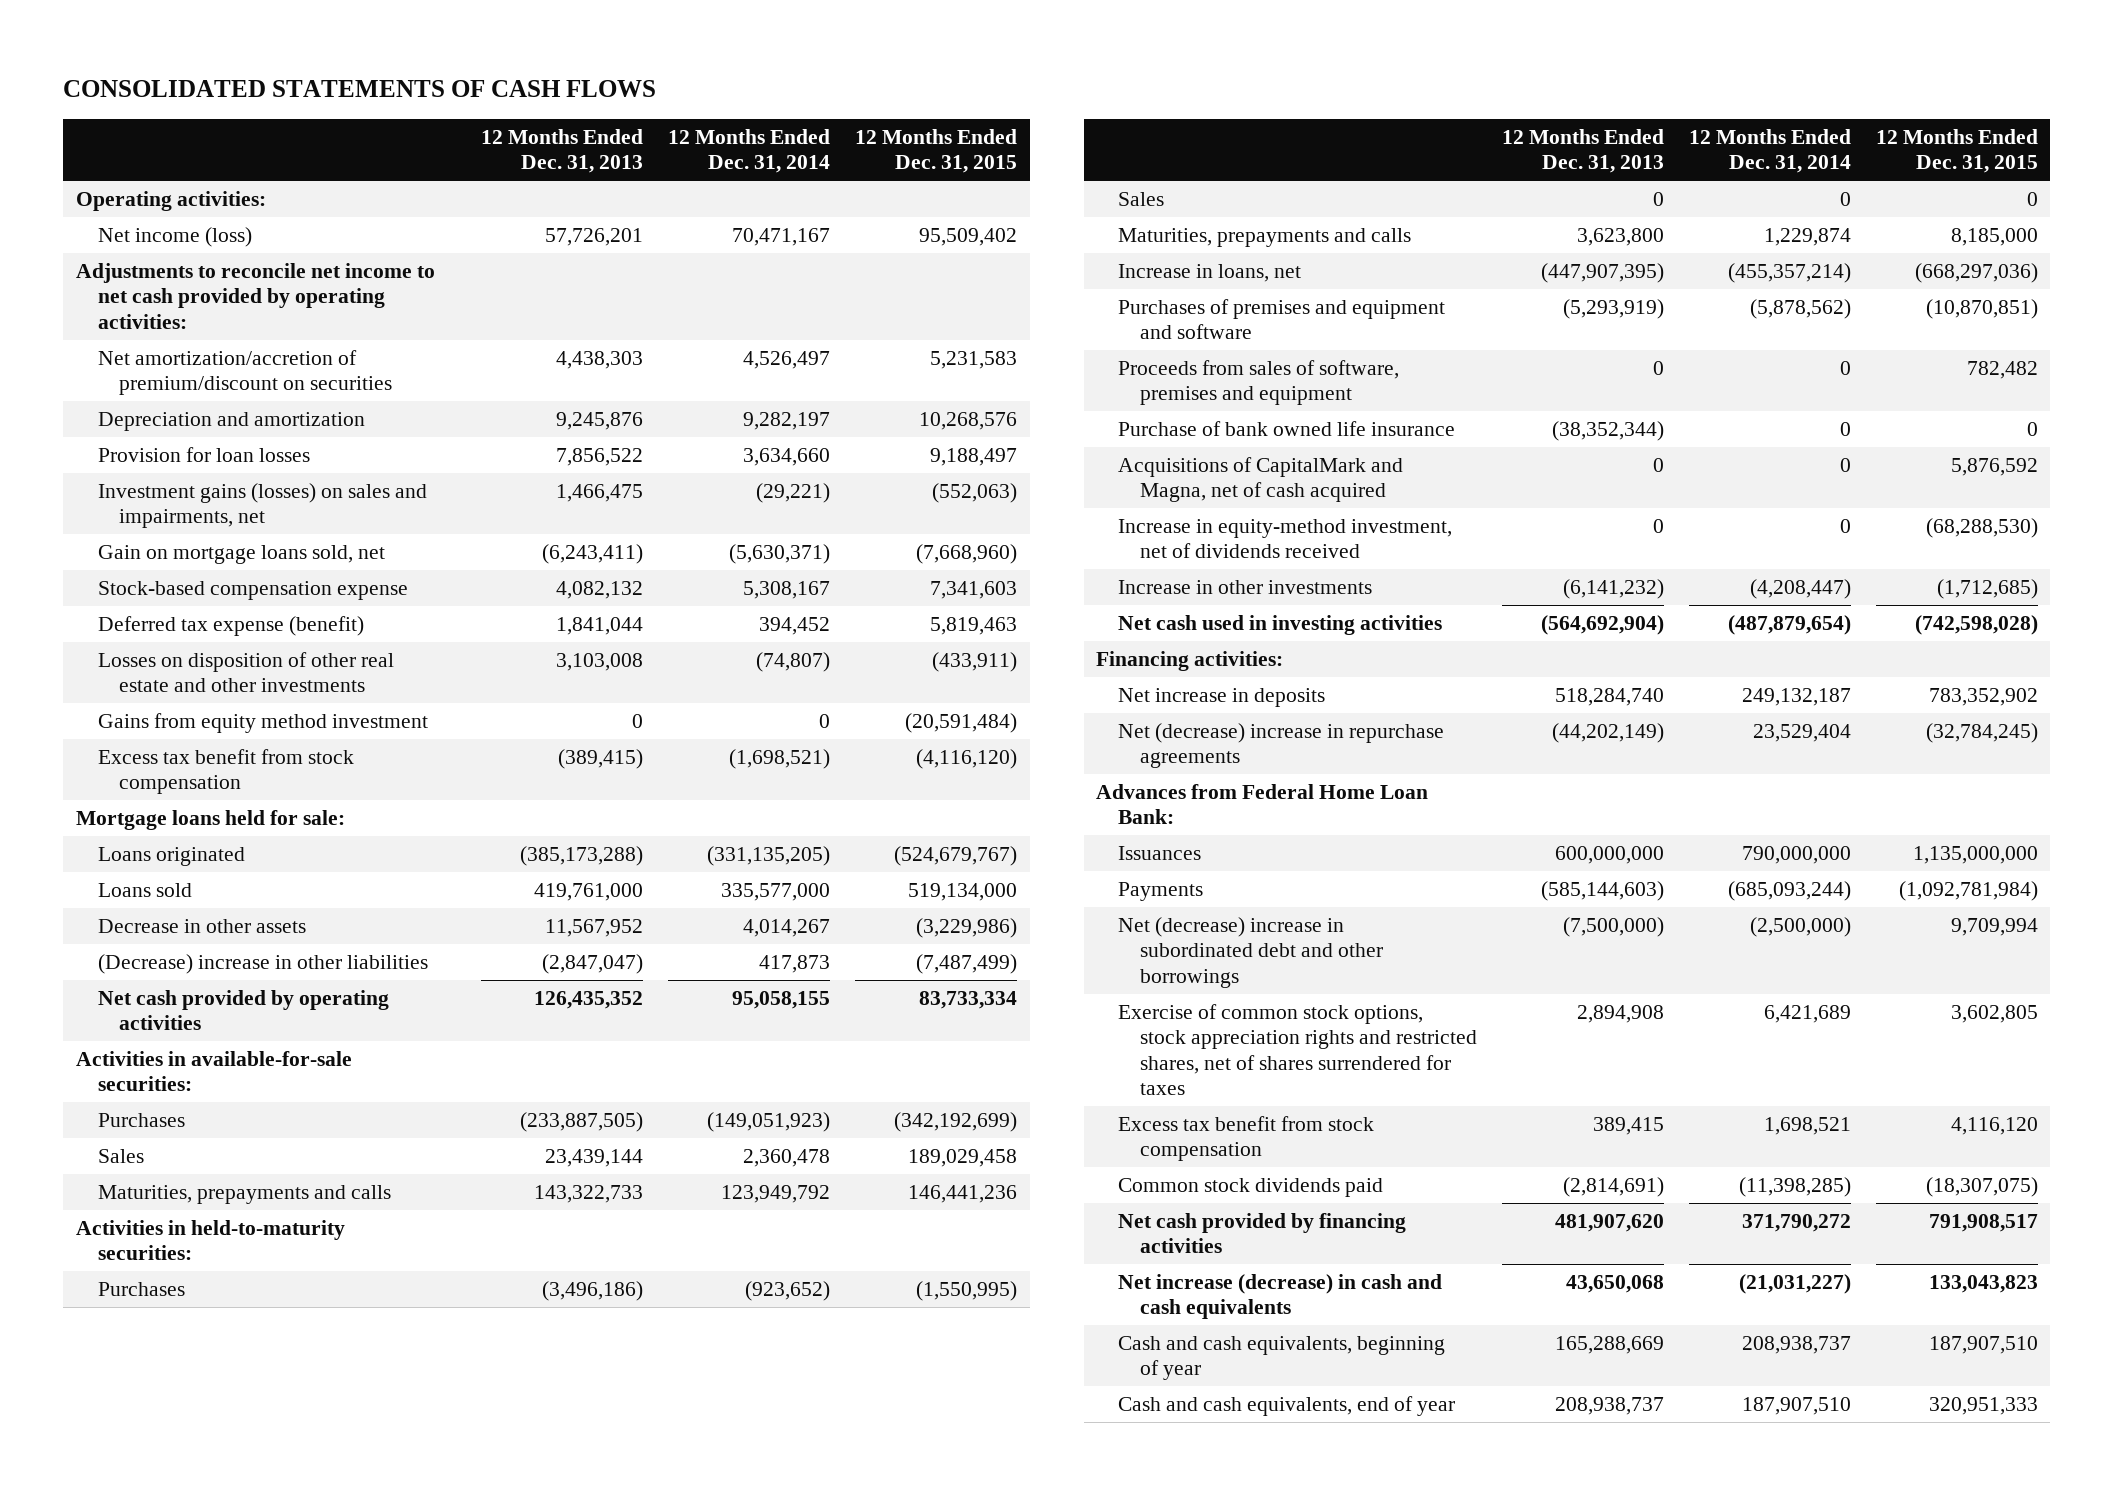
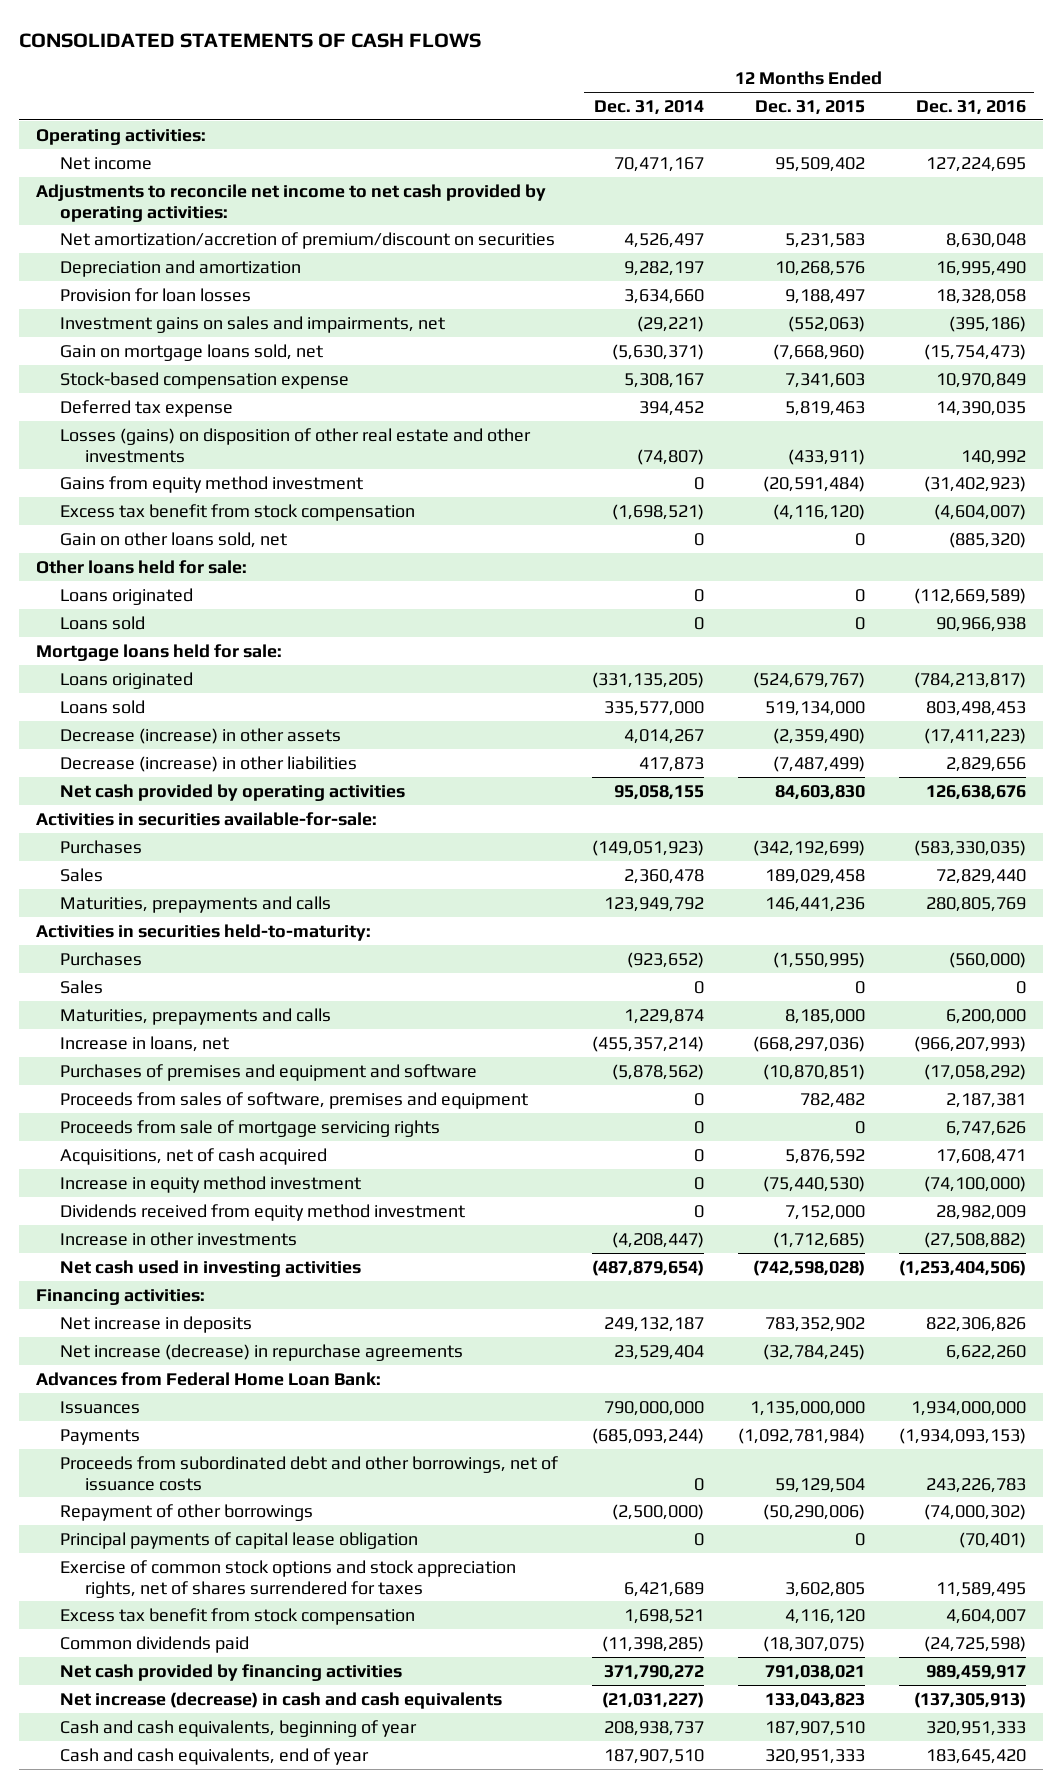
[481,128,644,174] 12 Months Ended Dec. 31, 2013 -> none
none -> [916,99,1027,115] Dec. 31, 2016
[97,227,252,248] Net income (loss) -> [60,156,153,170] Net income
[97,483,427,529] Investment gains (losses) on sales and impairments, net -> [60,315,446,333] Investment gains on sales and impairments, net
[97,616,364,637] Deferred tax expense (benefit) -> [60,399,234,417] Deferred tax expense
[97,652,394,693] Losses on disposition of other real estate and other investments -> [60,427,532,463] Losses (gains) on disposition of other real estate and other investments
none -> [60,531,288,548] Gain on other loans sold, net
none -> [36,559,248,574] Other loans held for sale:
none -> [60,587,194,605] Loans originated
none -> [60,615,146,630] Loans sold
[97,919,306,934] Decrease in other assets -> [60,727,342,744] Decrease (increase) in other assets
[916,918,1018,939] (3,229,986) -> [773,727,866,744] (2,359,490)
[97,954,428,975] (Decrease) increase in other liabilities -> [60,755,358,772] Decrease (increase) in other liabilities
[919,991,1018,1010] 83,733,334 -> [775,784,866,800] 84,603,830
[75,1051,352,1092] Activities in available-for-sale securities: -> [36,811,378,826] Activities in securities available-for-sale:
[75,1220,345,1261] Activities in held-to-maturity securities: -> [36,923,372,941] Activities in securities held-to-maturity:
[1118,421,1456,437] Purchase of bank owned life insurance -> none
none -> [60,1119,441,1137] Proceeds from sale of mortgage servicing rights
[1118,457,1404,503] Acquisitions of CapitalMark and Magna, net of cash acquired -> [60,1147,328,1165] Acquisitions, net of cash acquired
[1118,519,1453,559] Increase in equity-method investment, net of dividends received -> [60,1175,362,1193] Increase in equity method investment
[1925,518,2038,539] (68,288,530) -> [763,1175,866,1192] (75,440,530)
none -> [60,1203,466,1221] Dividends received from equity method investment
[1118,723,1445,769] Net (decrease) increase in repurchase agreements -> [60,1343,464,1361] Net increase (decrease) in repurchase agreements
[1118,917,1384,988] Net (decrease) increase in subordinated debt and other borrowings -> [60,1455,559,1491] Proceeds from subordinated debt and other borrowings, net of issuance costs
[1749,917,1851,938] (2,500,000) -> [694,1477,705,1491] 0
[1950,918,2038,937] 9,709,994 -> [775,1477,866,1493] 59,129,504
none -> [60,1503,314,1521] Repayment of other borrowings
none -> [60,1531,419,1549] Principal payments of capital lease obligation
[1118,1004,1478,1095] Exercise of common stock options, stock appreciation rights and restricted shares, net of shares surrendered for taxes -> [60,1559,517,1598] Exercise of common stock options and stock appreciation rights, net of shares surrendered for taxes
[1118,1178,1384,1198] Common stock dividends paid -> [60,1635,250,1653] Common dividends paid
[1928,1214,2038,1233] 791,908,517 -> [765,1664,866,1680] 791,038,021

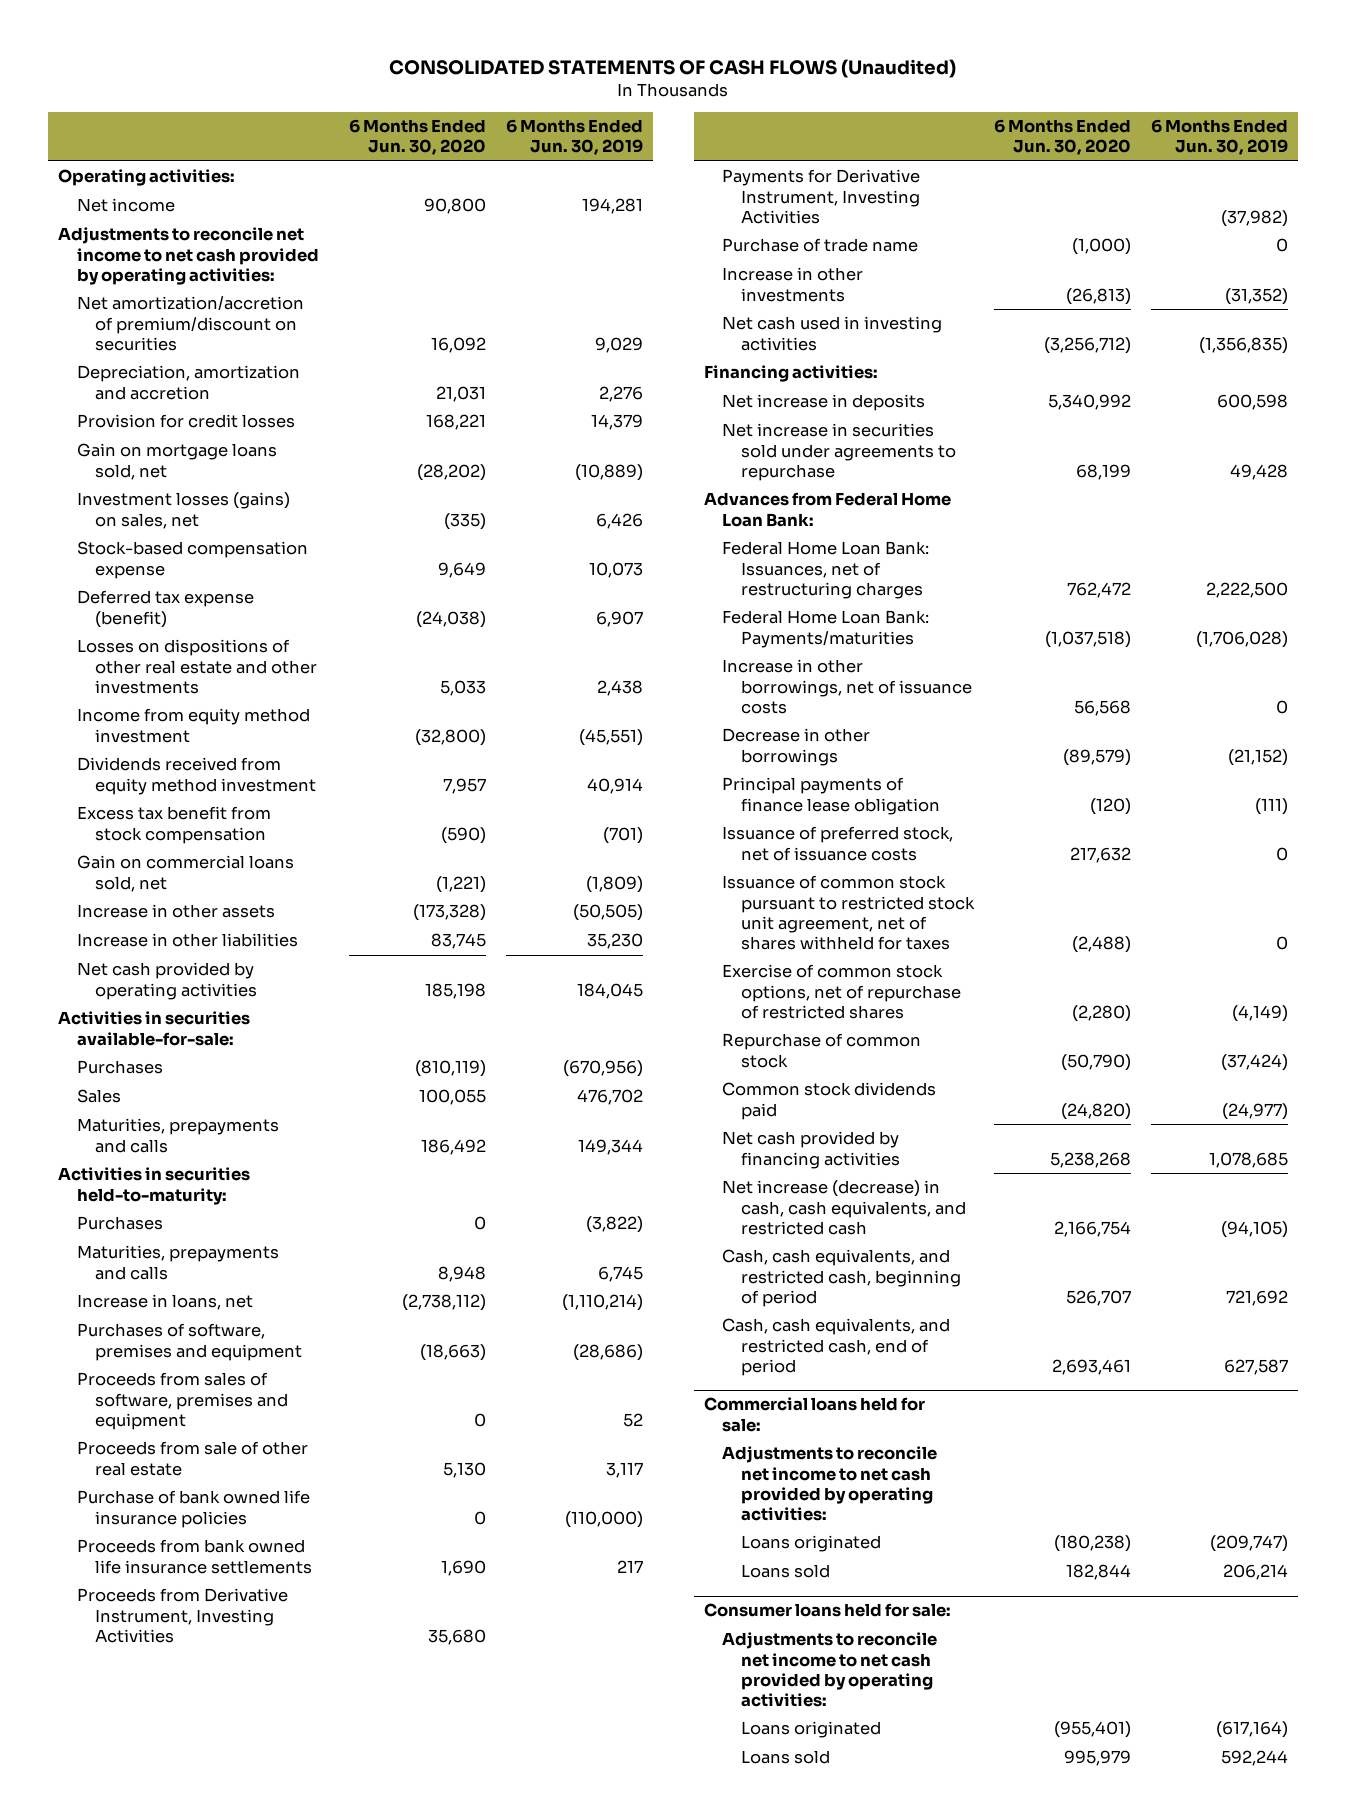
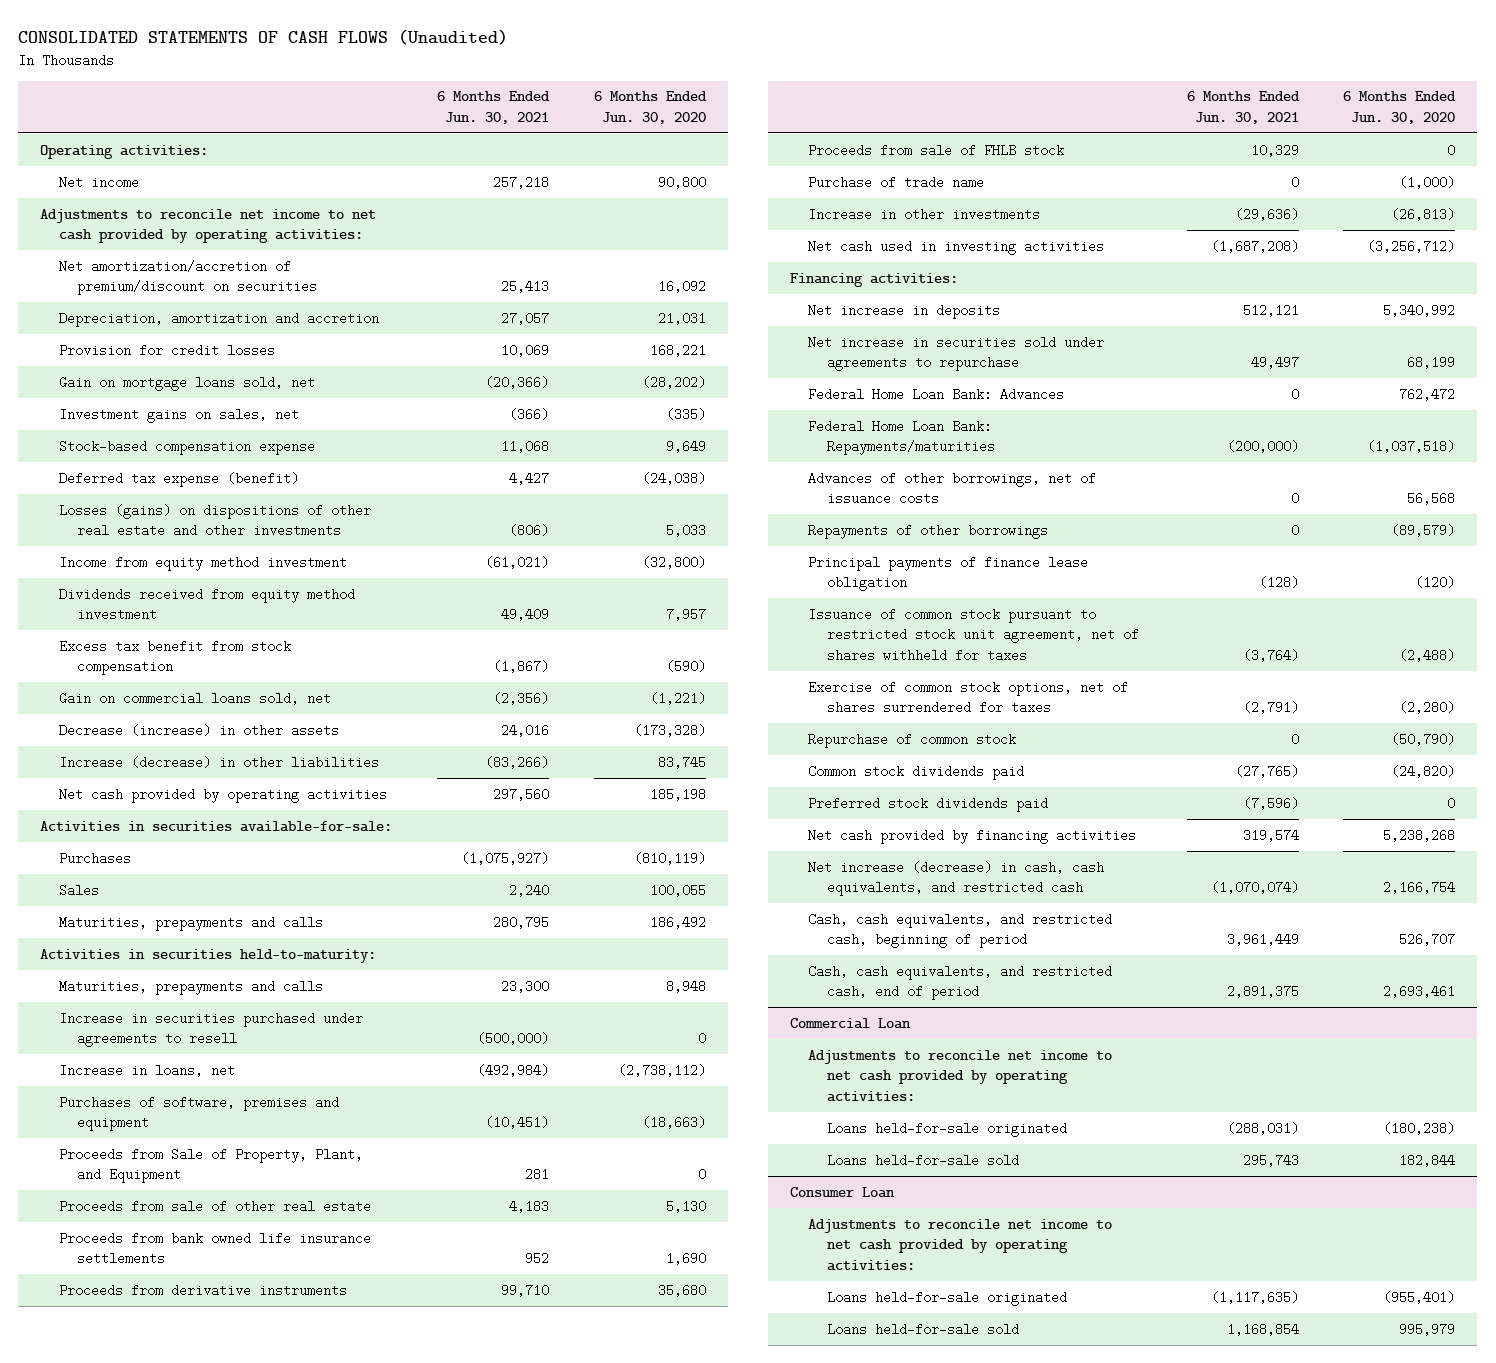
[505,119,643,156] 6 Months Ended Jun. 30, 2019 -> none
none -> [437,91,551,124] 6 Months Ended Jun. 30, 2021
[76,492,290,529] Investment losses (gains) on sales, net -> [58,407,299,423] Investment gains on sales, net
[76,639,318,694] Losses on dispositions of other real estate and other investments -> [58,503,371,538] Losses (gains) on dispositions of other real estate and other investments
[76,904,275,919] Increase in other assets -> [58,723,339,737] Decrease (increase) in other assets
[76,933,298,948] Increase in other liabilities -> [58,755,379,769] Increase (decrease) in other liabilities
[76,1216,163,1231] Purchases -> none
none -> [58,1011,363,1048] Increase in securities purchased under agreements to resell
[76,1372,289,1430] Proceeds from sales of software, premises and equipment -> none
none -> [58,1147,363,1184] Proceeds from Sale of Property, Plant, and Equipment
[76,1490,310,1528] Purchase of bank owned life insurance policies -> none
[722,169,921,224] Payments for Derivative Instrument, Investing Activities -> none
[76,1588,288,1643] Proceeds from Derivative Instrument, Investing Activities -> [58,1283,347,1297] Proceeds from derivative instruments
none -> [808,143,1065,157] Proceeds from sale of FHLB stock
[703,492,951,527] Advances from Federal Home Loan Bank: -> none
[722,541,930,599] Federal Home Loan Bank: Issuances, net of restructuring charges -> [808,387,1065,401] Federal Home Loan Bank: Advances
[722,610,930,648] Federal Home Loan Bank: Payments/maturities -> [808,419,995,456] Federal Home Loan Bank: Repayments/maturities
[722,659,972,714] Increase in other borrowings, net of issuance costs -> [808,471,1097,506] Advances of other borrowings, net of issuance costs
[722,728,871,766] Decrease in other borrowings -> [808,523,1049,539] Repayments of other borrowings
[722,826,954,861] Issuance of preferred stock, net of issuance costs -> none
[722,964,961,1019] Exercise of common stock options, net of repurchase of restricted shares -> [808,680,1129,715] Exercise of common stock options, net of shares surrendered for taxes
none -> [808,796,1049,812] Preferred stock dividends paid
[703,1397,925,1432] Commercial loans held for sale: -> [790,1017,912,1029] Commercial Loan
[740,1535,881,1553] Loans originated -> [826,1121,1067,1137] Loans held-for-sale originated
[740,1564,830,1579] Loans sold -> [826,1153,1019,1167] Loans held-for-sale sold
[703,1603,951,1618] Consumer loans held for sale: -> [790,1186,896,1198] Consumer Loan
[740,1721,881,1739] Loans originated -> [826,1290,1067,1306] Loans held-for-sale originated
[740,1750,830,1765] Loans sold -> [826,1322,1019,1336] Loans held-for-sale sold

